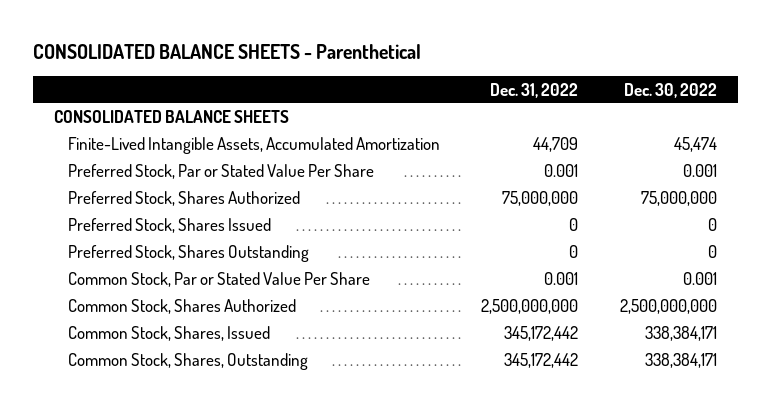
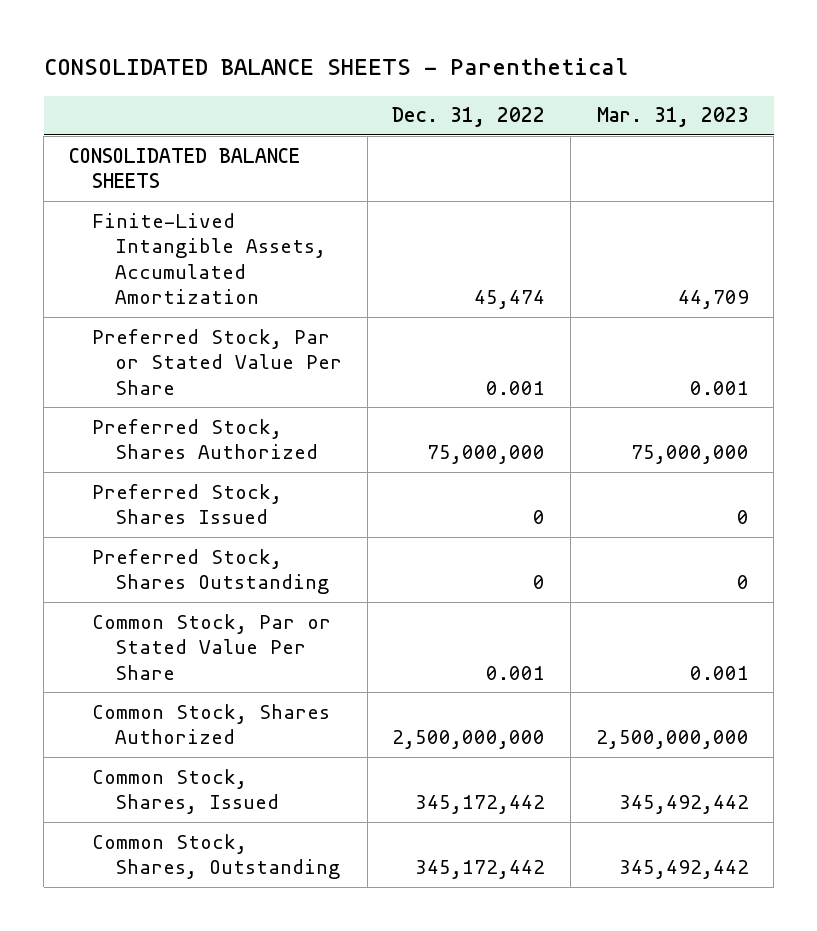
[623,82,717,98] Dec. 30, 2022 -> none
none -> [596,107,749,128] Mar. 31, 2023
[533,137,579,153] 44,709 -> [474,290,546,310] 45,474

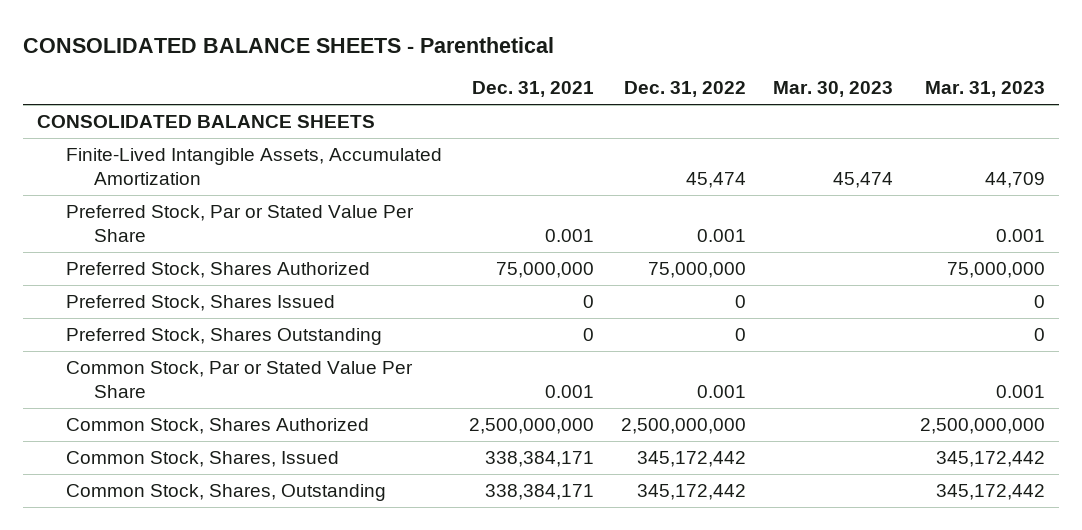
none -> [471,81,594,98] Dec. 31, 2021
none -> [773,81,894,98] Mar. 30, 2023
[618,795,749,815] 345,492,442 -> [936,450,1046,467] 345,172,442
[618,860,749,880] 345,492,442 -> [936,483,1046,500] 345,172,442

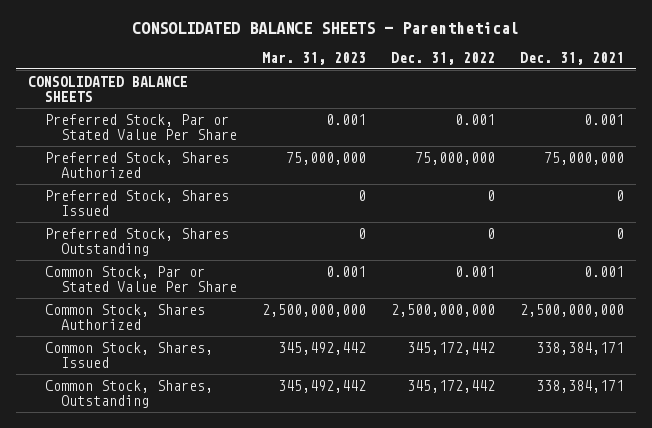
[773,81,894,98] Mar. 30, 2023 -> none
[65,147,442,185] Finite-Lived Intangible Assets, Accumulated Amortization -> none
[936,450,1046,467] 345,172,442 -> [278,341,367,355] 345,492,442
[936,483,1046,500] 345,172,442 -> [278,379,367,393] 345,492,442

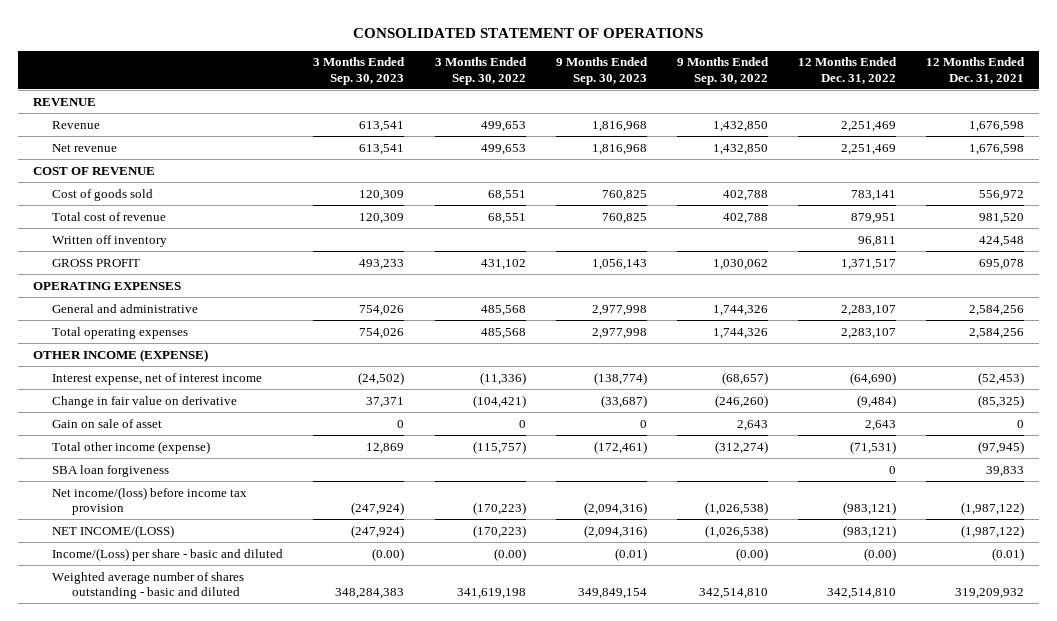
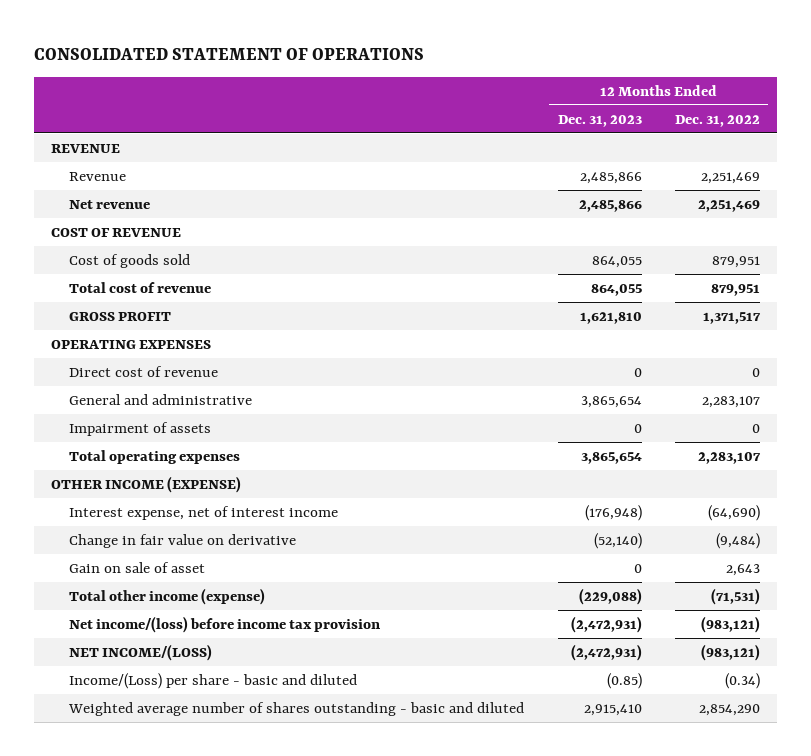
[313,57,406,85] 3 Months Ended Sep. 30, 2023 -> none
[434,57,527,85] 3 Months Ended Sep. 30, 2022 -> none
[555,57,648,85] 9 Months Ended Sep. 30, 2023 -> none
[676,57,769,85] 9 Months Ended Sep. 30, 2022 -> none
[925,57,1025,84] 12 Months Ended Dec. 31, 2021 -> none
none -> [557,114,642,127] Dec. 31, 2023
[850,189,896,201] 783,141 -> [711,255,760,268] 879,951
[52,234,168,247] Written off inventory -> none
none -> [69,365,219,377] Direct cost of revenue
none -> [69,421,212,436] Impairment of assets
[52,464,170,477] SBA loan forgiveness -> none
[863,547,896,561] (0.00) -> [724,672,760,689] (0.34)
[826,587,896,599] 342,514,810 -> [698,703,760,716] 2,854,290

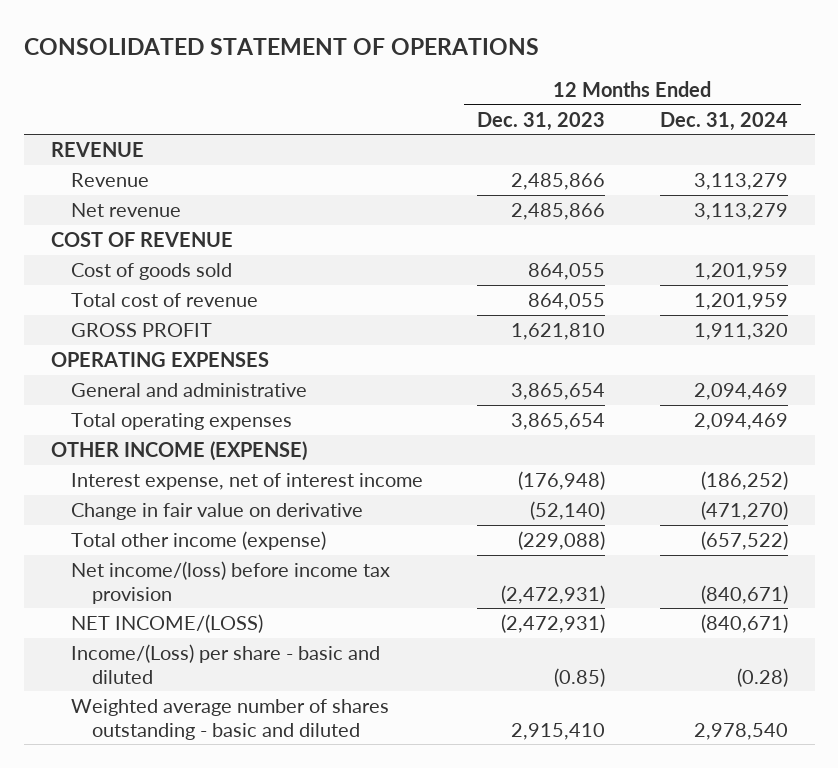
[674,114,760,127] Dec. 31, 2022 -> none
none -> [659,111,788,131] Dec. 31, 2024
[69,365,219,377] Direct cost of revenue -> none
[69,421,212,436] Impairment of assets -> none
[69,561,206,573] Gain on sale of asset -> none

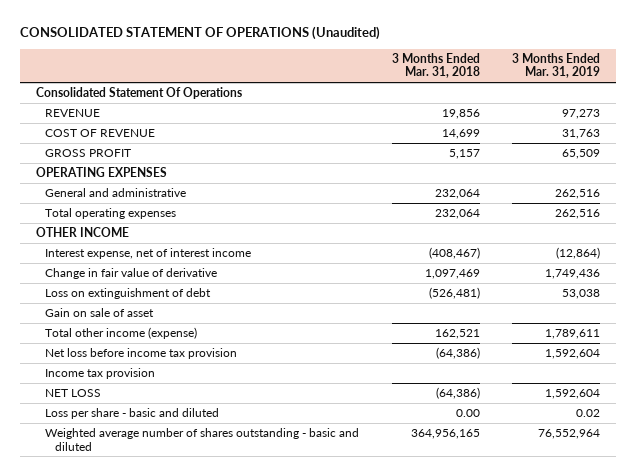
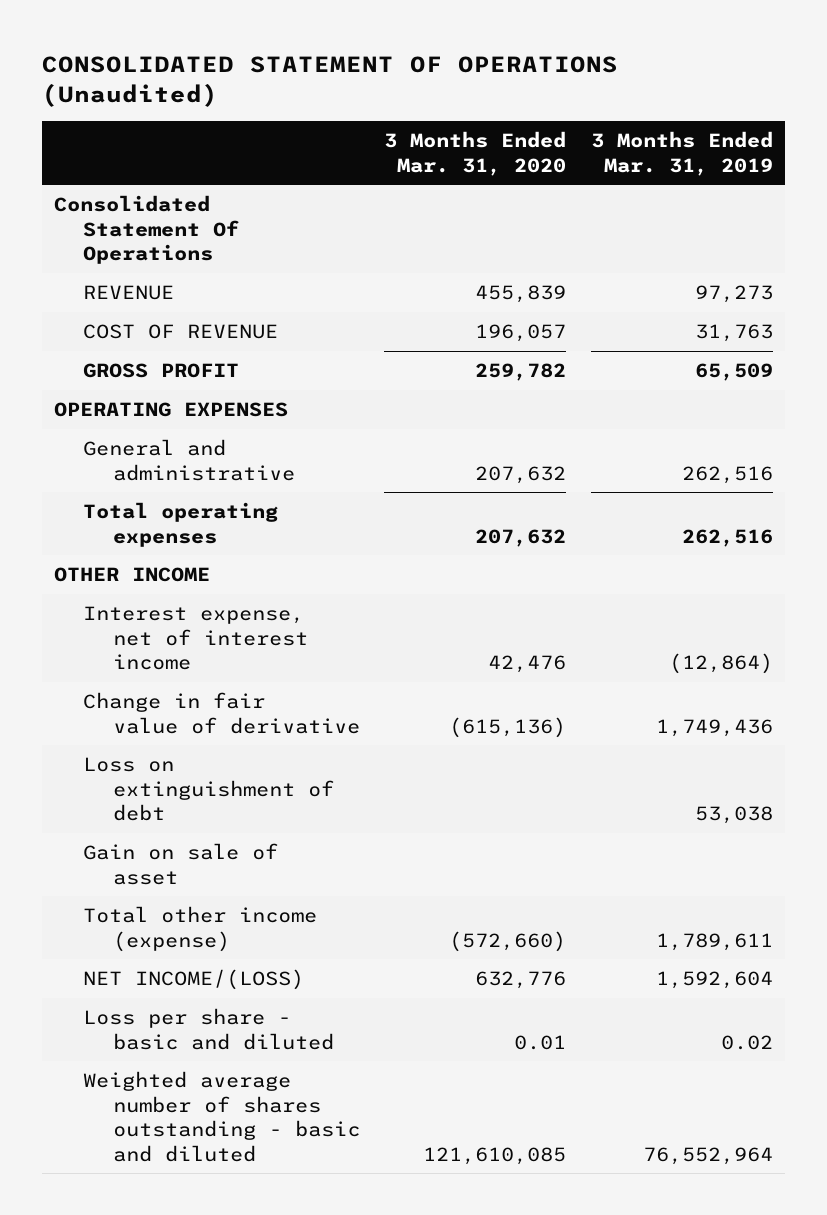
[391,52,480,79] 3 Months Ended Mar. 31, 2018 -> none
none -> [384,131,567,176] 3 Months Ended Mar. 31, 2020
[45,347,238,359] Net loss before income tax provision -> none
[45,367,156,379] Income tax provision -> none
[45,388,102,397] NET LOSS -> [83,969,305,991] NET INCOME/(LOSS)

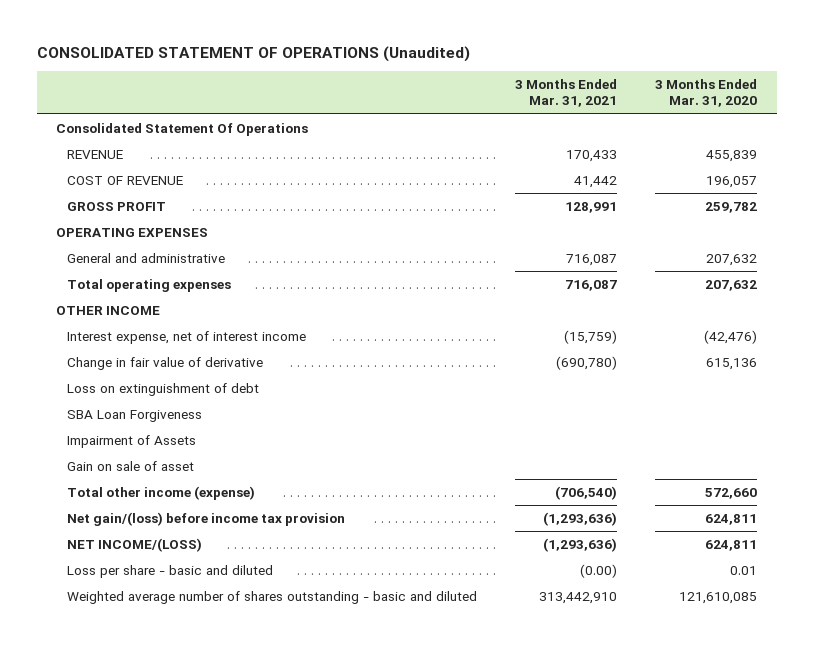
[590,131,773,176] 3 Months Ended Mar. 31, 2019 -> none
none -> [515,79,618,108] 3 Months Ended Mar. 31, 2021
[488,655,567,674] 42,476 -> [704,329,758,344] (42,476)
[449,716,567,738] (615,136) -> [706,357,758,370] 615,136
none -> [66,409,202,422] SBA Loan Forgiveness
none -> [66,434,196,448] Impairment of Assets
[449,930,567,952] (572,660) -> [705,487,758,499] 572,660
none -> [66,511,345,526] Net gain/(loss) before income tax provision
[475,971,567,990] 632,776 -> [705,539,758,551] 624,811

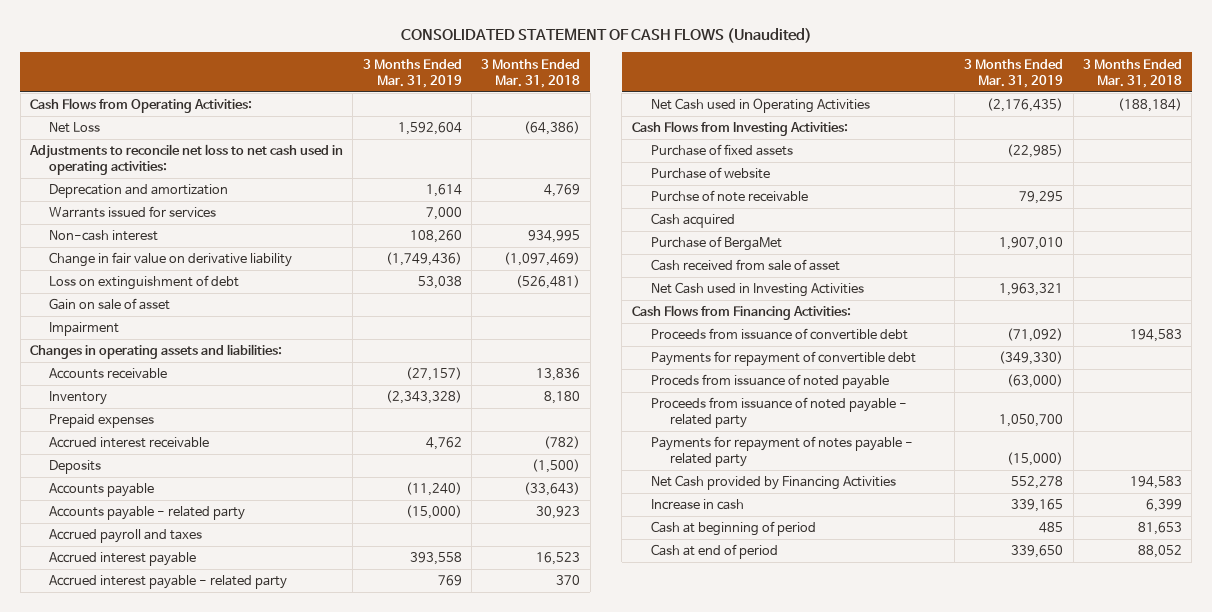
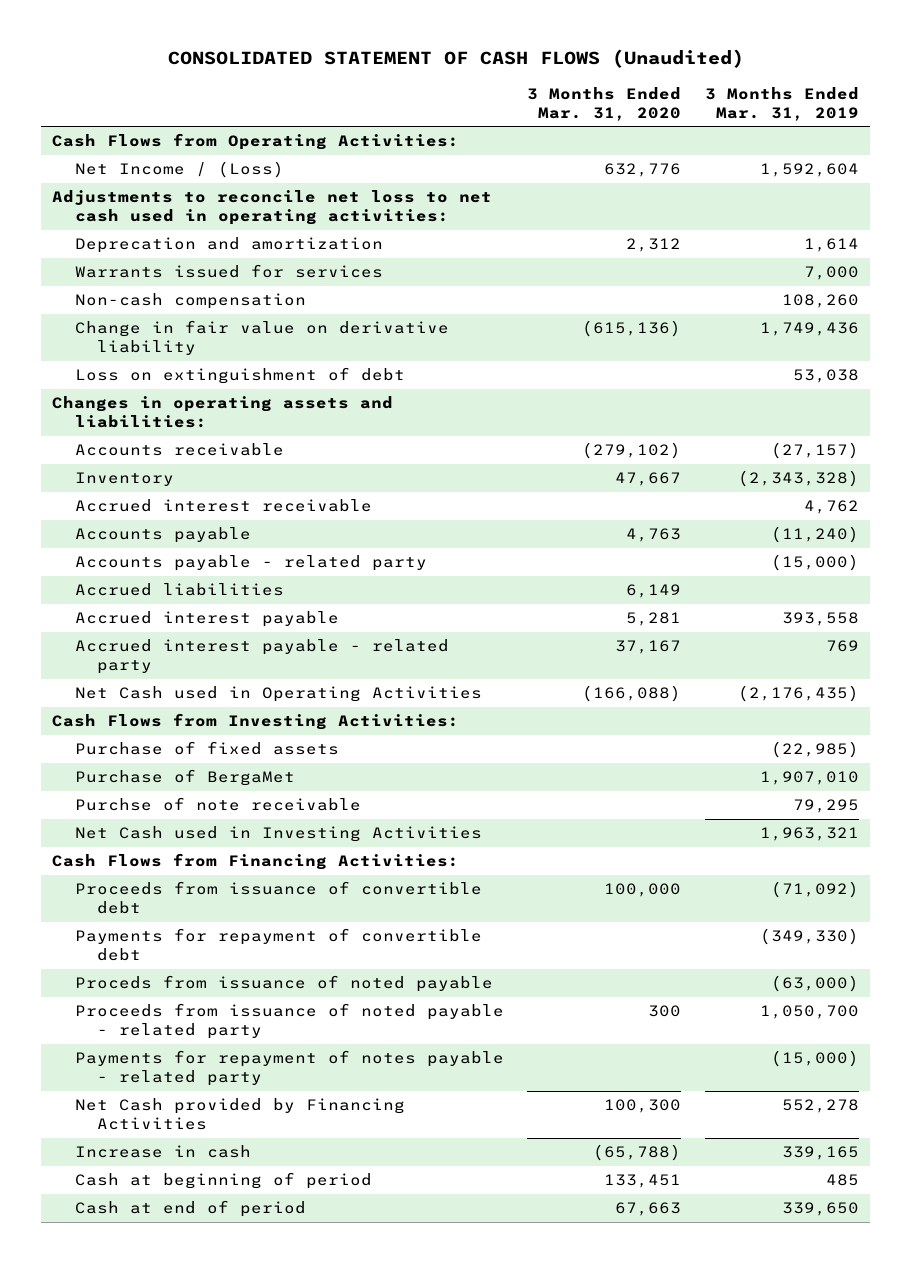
[481,58,581,88] 3 Months Ended Mar. 31, 2018 -> none
none -> [527,86,682,121] 3 Months Ended Mar. 31, 2020
[49,122,101,134] Net Loss -> [74,161,284,179] Net Income / (Loss)
[49,230,159,242] Non-cash interest -> [74,293,306,310] Non-cash compensation
[385,252,462,267] (1,749,436) -> [759,322,859,337] 1,749,436
[49,298,171,311] Gain on sale of asset -> none
[49,322,120,337] Impairment -> none
[49,414,155,429] Prepaid expenses -> none
[49,460,102,475] Deposits -> none
[49,529,203,544] Accrued payroll and taxes -> [74,583,284,597] Accrued liabilities
[651,167,771,180] Purchase of website -> none
[651,213,736,229] Cash acquired -> none
[651,259,841,272] Cash received from sale of asset -> none
[651,190,809,203] Purchse of note receivable -> [74,797,361,812] Purchse of note receivable

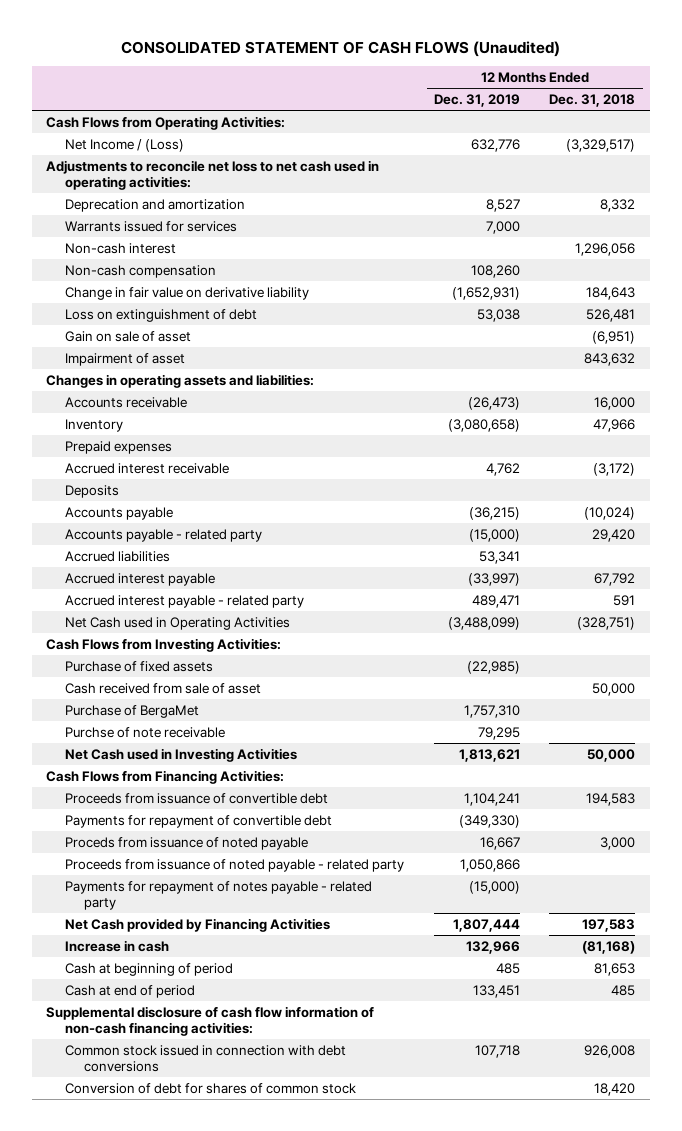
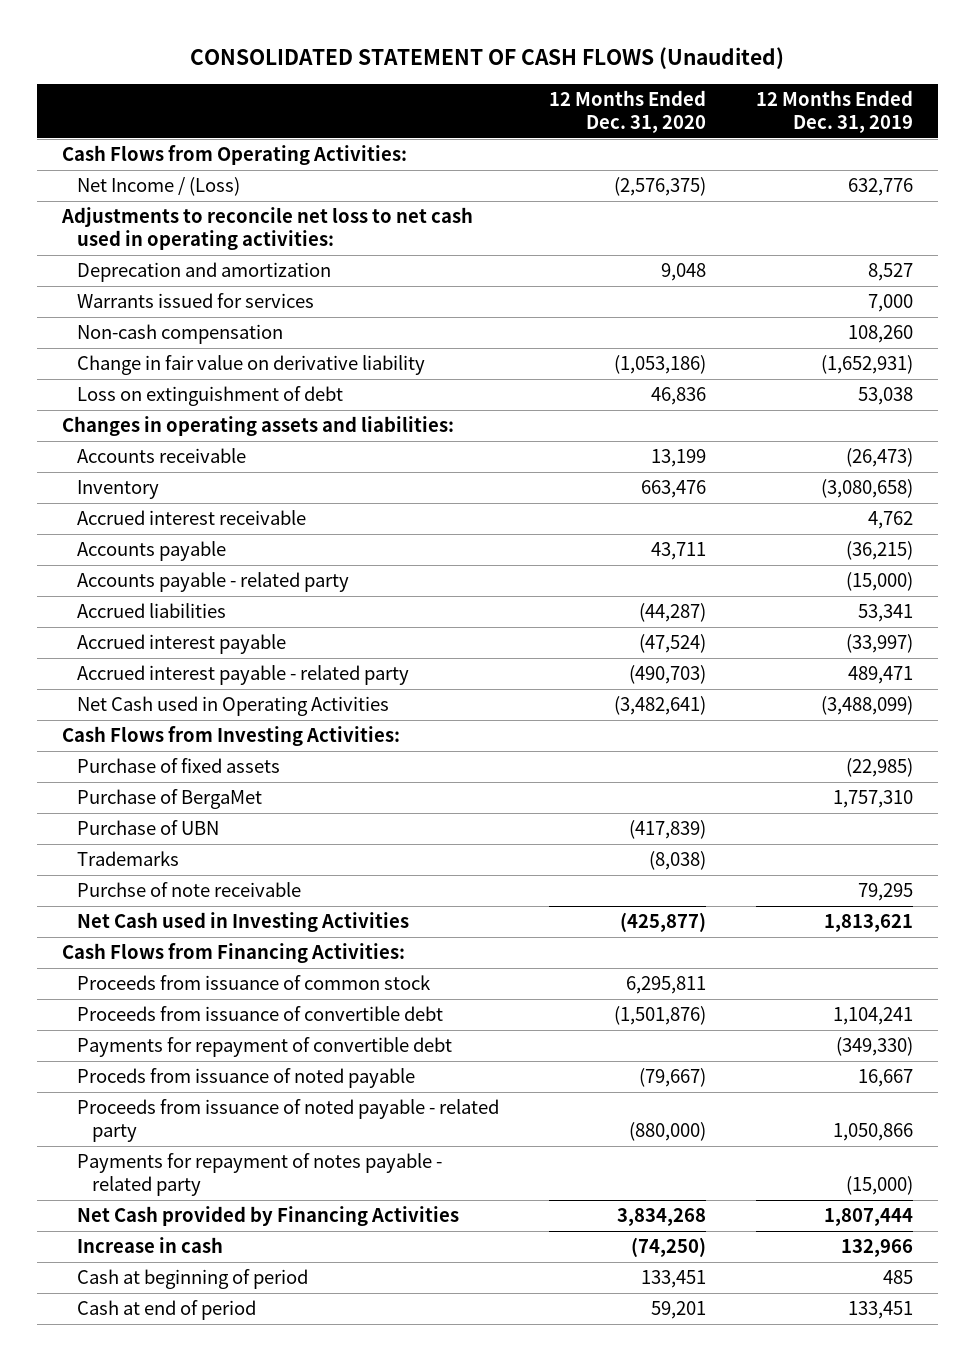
[549,94,636,108] Dec. 31, 2018 -> none
none -> [549,90,707,133] 12 Months Ended Dec. 31, 2020
[65,242,177,254] Non-cash interest -> none
[65,330,192,342] Gain on sale of asset -> none
[65,352,186,366] Impairment of asset -> none
[65,440,173,454] Prepaid expenses -> none
[65,484,120,498] Deposits -> none
[65,682,262,694] Cash received from sale of asset -> none
none -> [76,820,219,836] Purchase of UBN
none -> [76,851,179,867] Trademarks
none -> [76,975,431,991] Proceeds from issuance of common stock
[46,1005,375,1037] Supplemental disclosure of cash flow information of non-cash financing activities: -> none
[65,1044,347,1073] Common stock issued in connection with debt conversions -> none
[65,1082,357,1094] Conversion of debt for shares of common stock -> none

